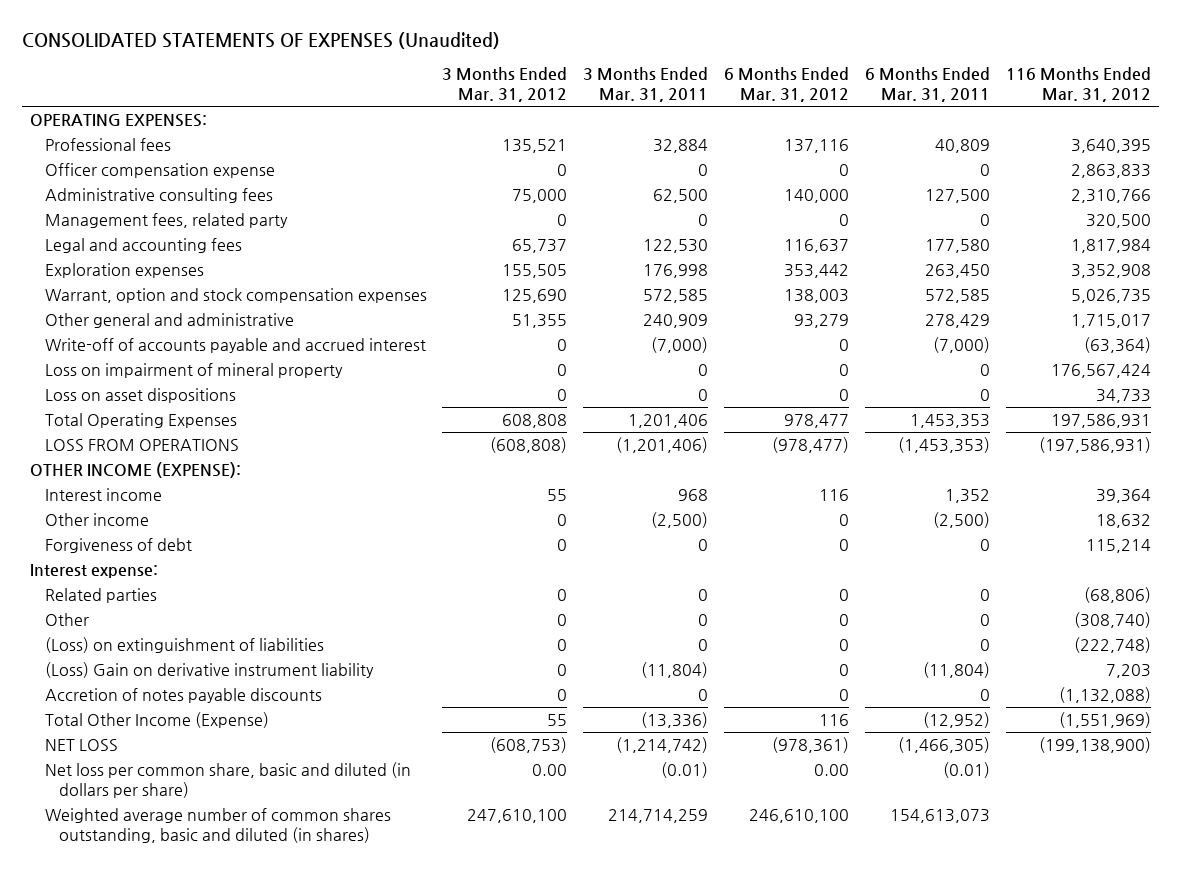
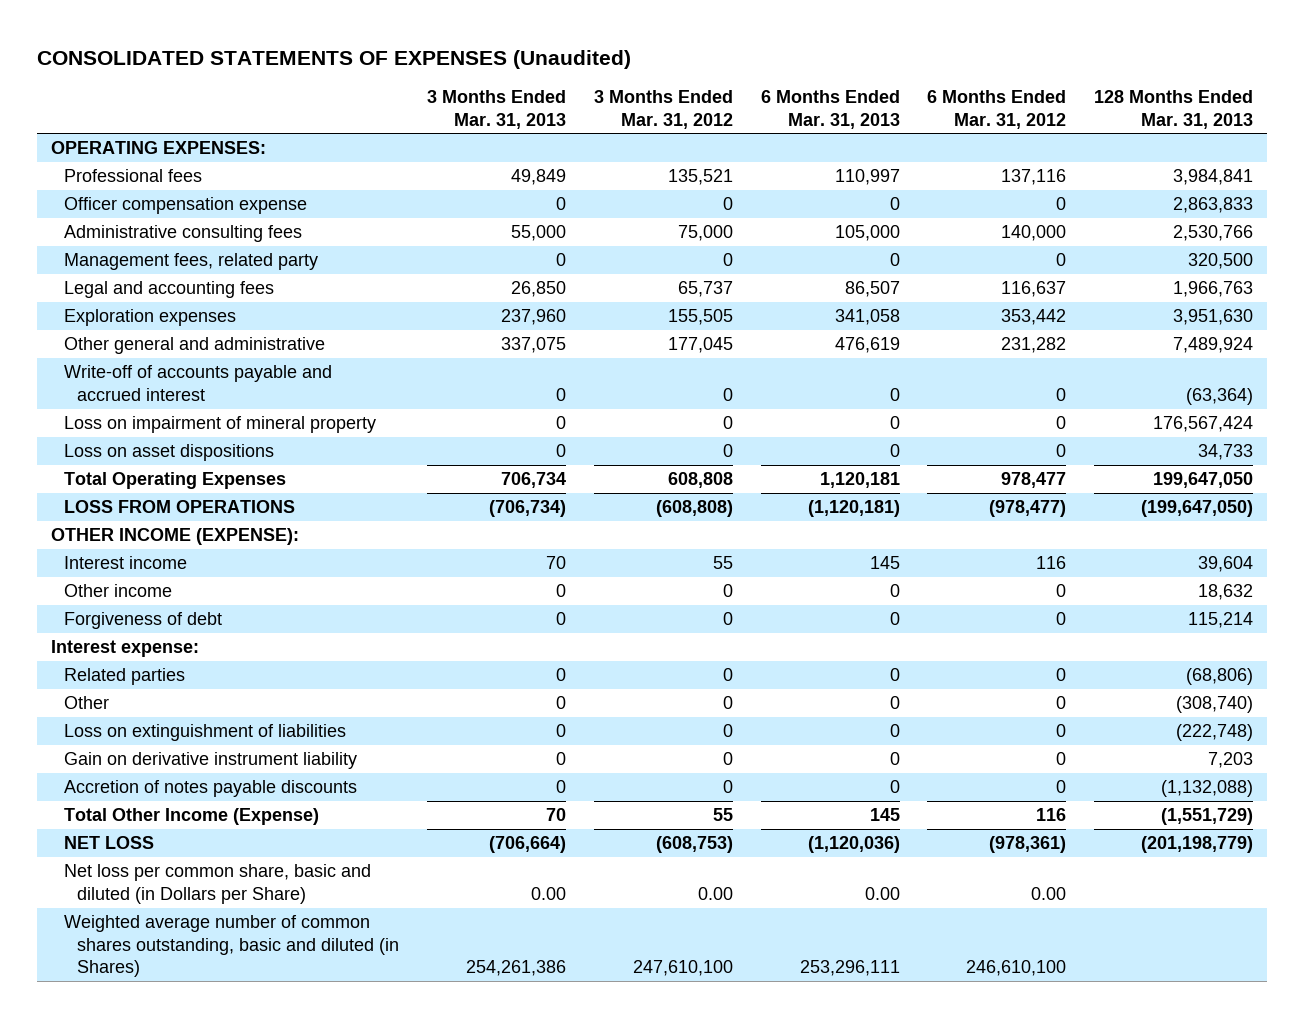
[583,67,709,103] 3 Months Ended Mar. 31, 2011 -> none
[865,67,991,103] 6 Months Ended Mar. 31, 2011 -> none
[1006,67,1152,103] 116 Months Ended Mar. 31, 2012 -> none
none -> [426,90,566,129] 3 Months Ended Mar. 31, 2013
none -> [760,90,900,129] 6 Months Ended Mar. 31, 2013
none -> [1094,90,1254,129] 128 Months Ended Mar. 31, 2013
[44,288,427,304] Warrant, option and stock compensation expenses -> none
[512,314,568,329] 51,355 -> [667,337,733,354] 177,045
[794,314,850,329] 93,279 -> [1001,337,1067,354] 231,282
[44,637,324,654] (Loss) on extinguishment of liabilities -> [63,724,346,742] Loss on extinguishment of liabilities
[44,662,374,679] (Loss) Gain on derivative instrument liability -> [63,752,357,770] Gain on derivative instrument liability
[44,762,411,798] Net loss per common share, basic and diluted (in dollars per share) -> [63,864,371,904] Net loss per common share, basic and diluted (in Dollars per Share)
[44,808,391,843] Weighted average number of common shares outstanding, basic and diluted (in shares) -> [63,915,399,978] Weighted average number of common shares outstanding, basic and diluted (in Shares)

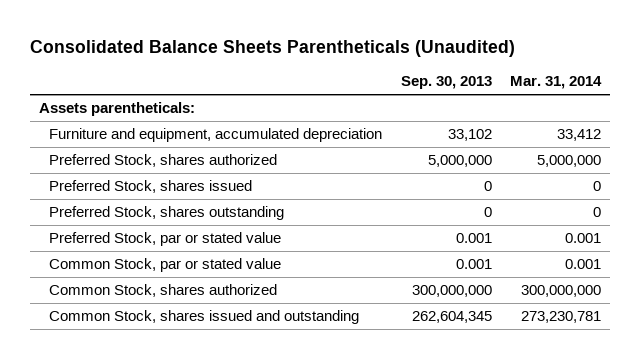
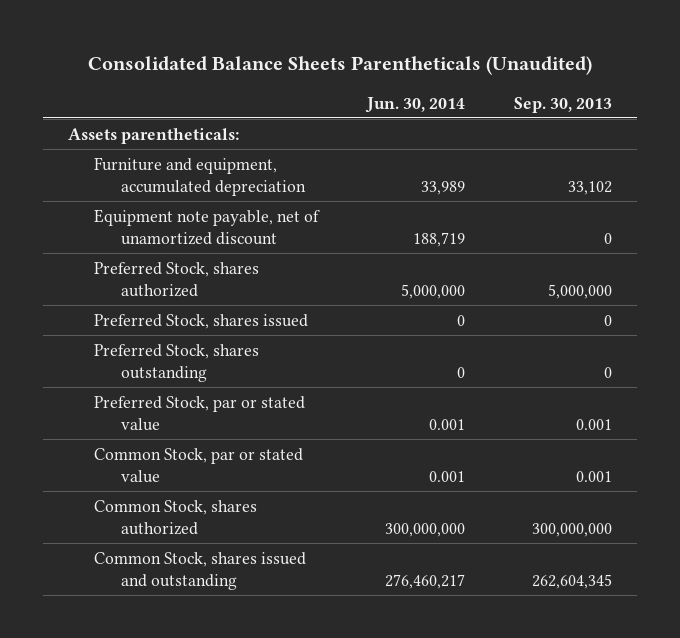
[510,76,603,90] Mar. 31, 2014 -> none
none -> [365,96,466,113] Jun. 30, 2014
none -> [94,208,321,245] Equipment note payable, net of unamortized discount

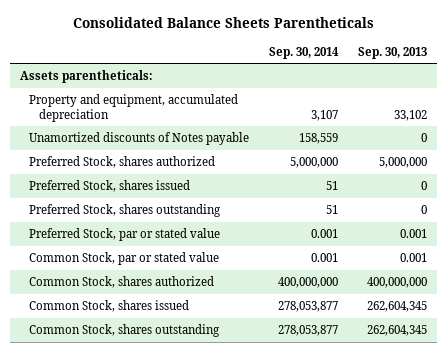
[87,56,592,76] Consolidated Balance Sheets Parentheticals (Unaudited) -> [72,16,374,28] Consolidated Balance Sheets Parentheticals
[365,96,466,113] Jun. 30, 2014 -> none
none -> [269,46,340,59] Sep. 30, 2014
[94,156,306,196] Furniture and equipment, accumulated depreciation -> [29,94,239,122] Property and equipment, accumulated depreciation
[94,208,321,245] Equipment note payable, net of unamortized discount -> [29,132,250,146] Unamortized discounts of Notes payable
[532,522,613,537] 300,000,000 -> [367,277,428,289] 400,000,000
none -> [29,300,190,313] Common Stock, shares issued
[94,551,307,590] Common Stock, shares issued and outstanding -> [29,324,221,338] Common Stock, shares outstanding

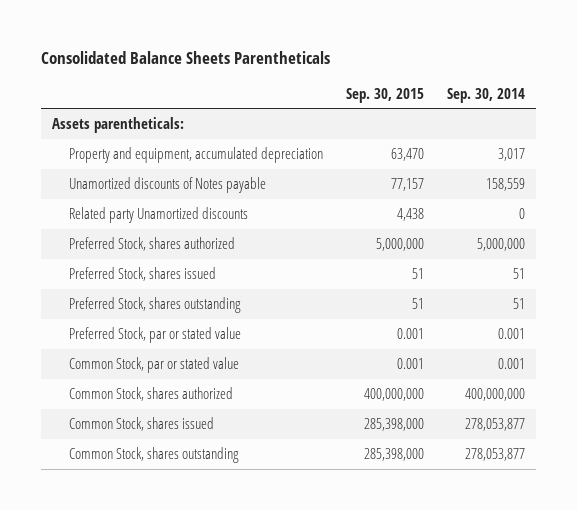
[358,46,428,59] Sep. 30, 2013 -> none
none -> [345,87,424,103] Sep. 30, 2015
[311,109,339,121] 3,107 -> [497,148,525,162] 3,017
none -> [69,207,249,224] Related party Unamortized discounts

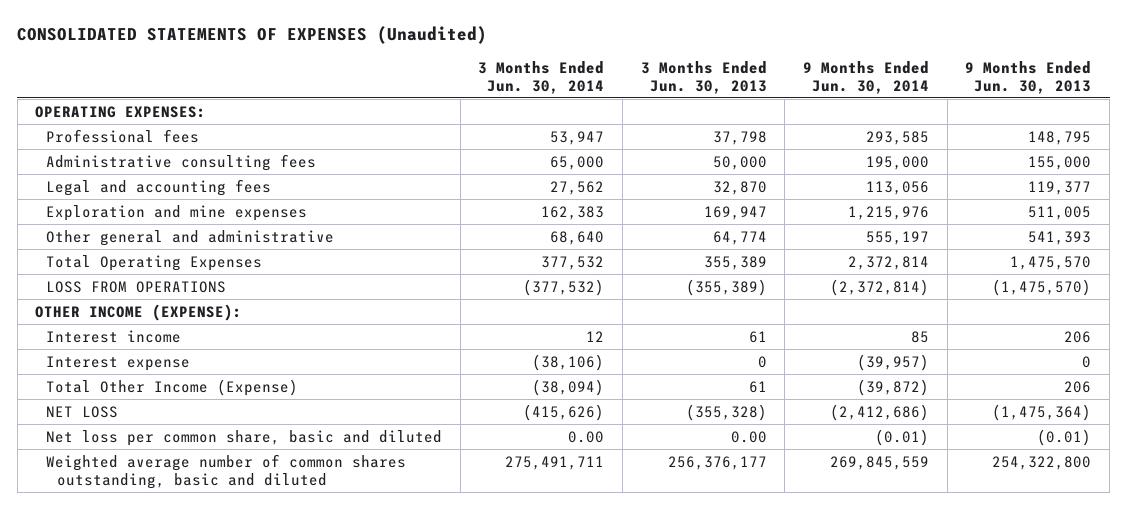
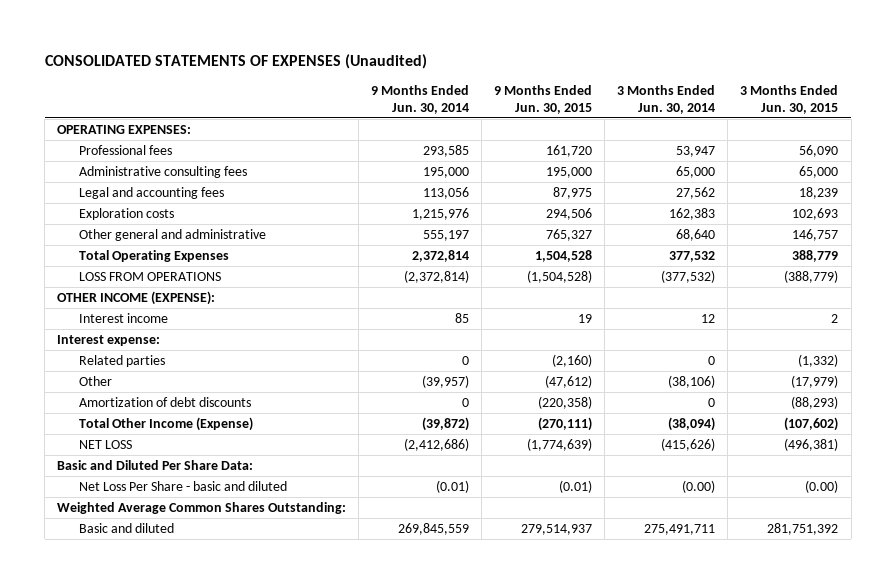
[640,60,767,94] 3 Months Ended Jun. 30, 2013 -> none
[965,60,1092,94] 9 Months Ended Jun. 30, 2013 -> none
none -> [494,85,593,114] 9 Months Ended Jun. 30, 2015
none -> [740,85,839,114] 3 Months Ended Jun. 30, 2015
[46,204,308,221] Exploration and mine expenses -> [78,208,174,221] Exploration costs
none -> [57,335,161,347] Interest expense:
none -> [78,355,165,368] Related parties
[46,355,191,371] Interest expense -> [78,376,112,387] Other
none -> [78,397,251,408] Amortization of debt discounts
none -> [57,460,254,471] Basic and Diluted Per Share Data:
[46,429,443,446] Net loss per common share, basic and diluted -> [78,481,287,492] Net Loss Per Share - basic and diluted
[568,430,605,443] 0.00 -> [682,480,716,494] (0.00)
none -> [57,502,347,515] Weighted Average Common Shares Outstanding:
[46,453,407,489] Weighted average number of common shares outstanding, basic and diluted -> [78,523,174,534] Basic and diluted

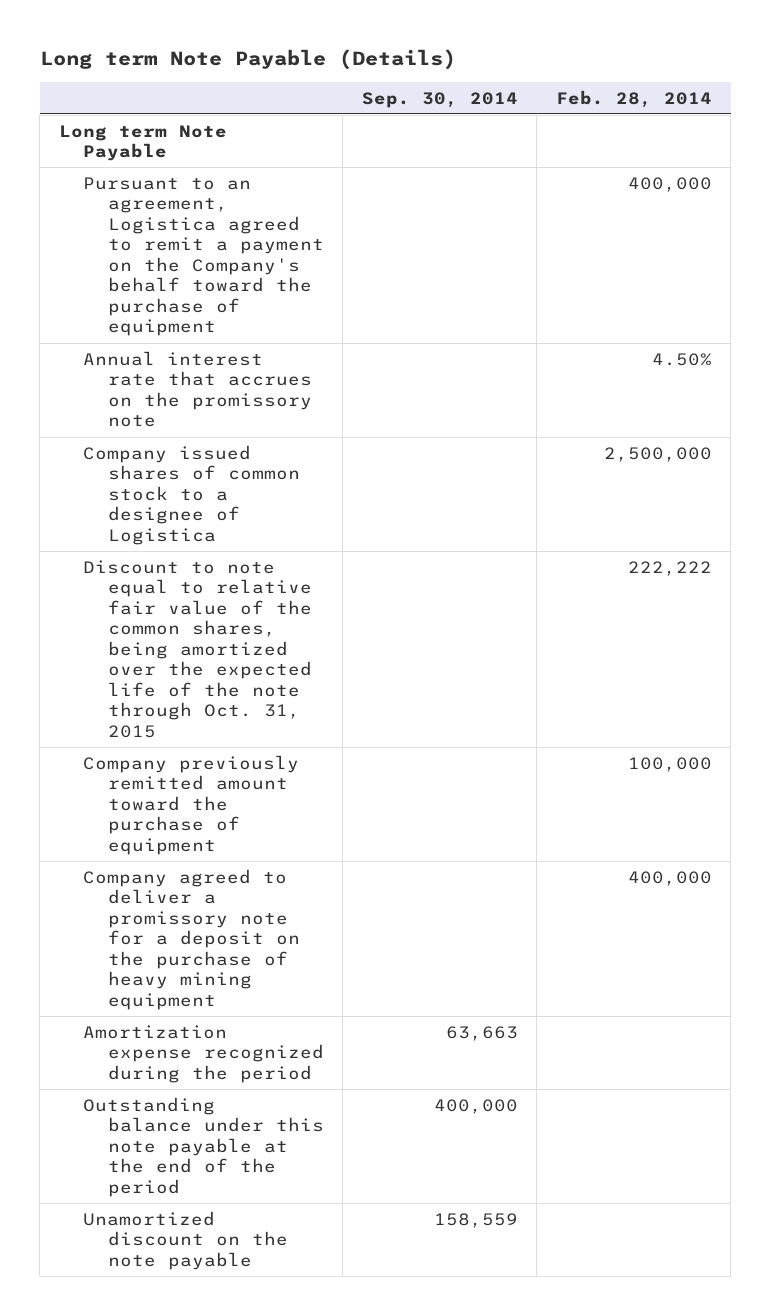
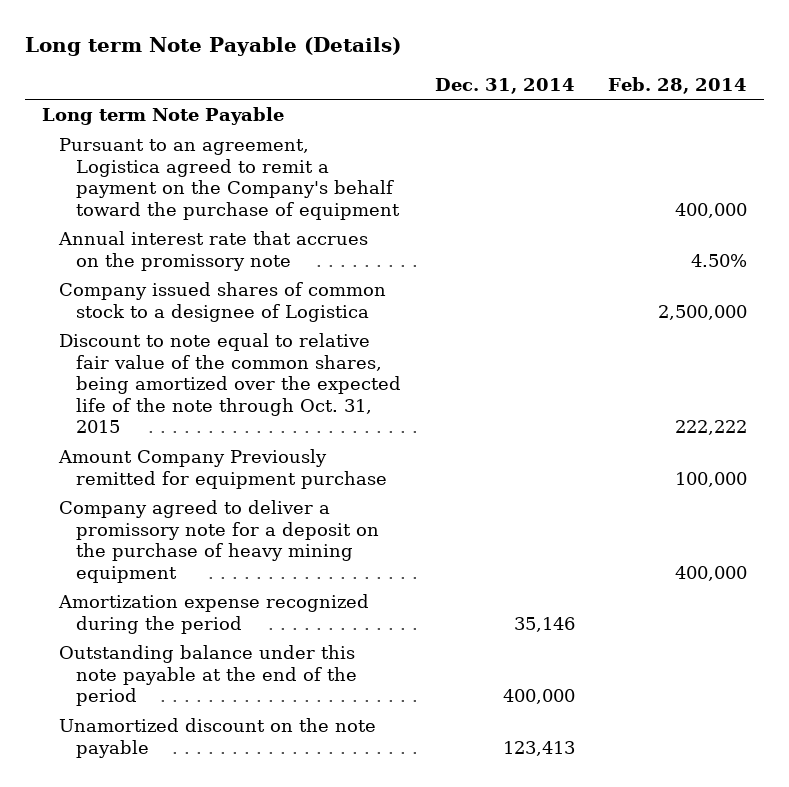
[361,91,518,108] Sep. 30, 2014 -> none
none -> [434,77,575,94] Dec. 31, 2014
[83,754,300,855] Company previously remitted amount toward the purchase of equipment -> [57,449,388,489] Amount Company Previously remitted for equipment purchase

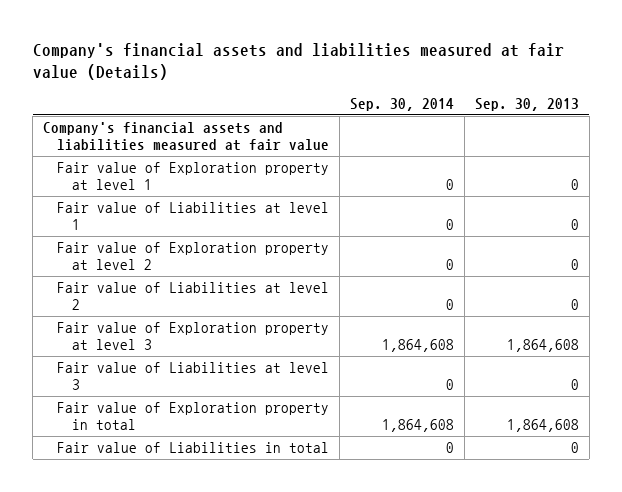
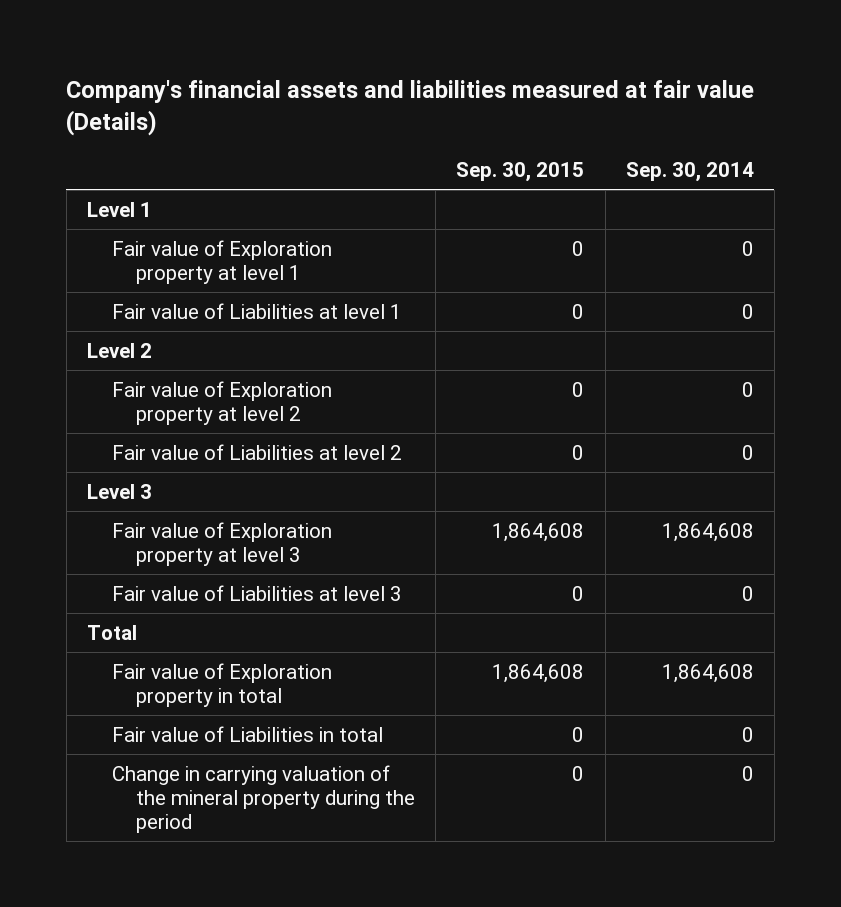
[474,97,579,111] Sep. 30, 2013 -> none
none -> [456,162,585,183] Sep. 30, 2015
[42,122,330,152] Company's financial assets and liabilities measured at fair value -> none
none -> [86,201,152,217] Level 1
none -> [86,342,152,358] Level 2
none -> [86,483,152,499] Level 3
none -> [86,624,137,640] Total
none -> [111,764,416,834] Change in carrying valuation of the mineral property during the period

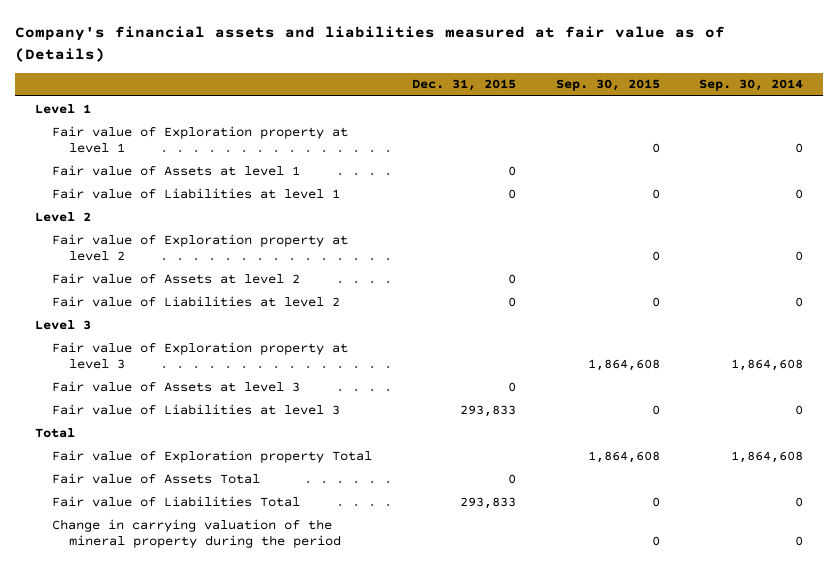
[66,80,755,137] Company's financial assets and liabilities measured at fair value (Details) -> [14,25,725,62] Company's financial assets and liabilities measured at fair value as of (Details)
none -> [411,79,516,92] Dec. 31, 2015
none -> [51,164,300,176] Fair value of Assets at level 1
none -> [51,272,300,284] Fair value of Assets at level 2
none -> [51,380,300,392] Fair value of Assets at level 3
[111,662,332,707] Fair value of Exploration property in total -> [51,449,372,463] Fair value of Exploration property Total
none -> [51,472,260,484] Fair value of Assets Total
[111,725,383,742] Fair value of Liabilities in total -> [51,495,300,507] Fair value of Liabilities Total

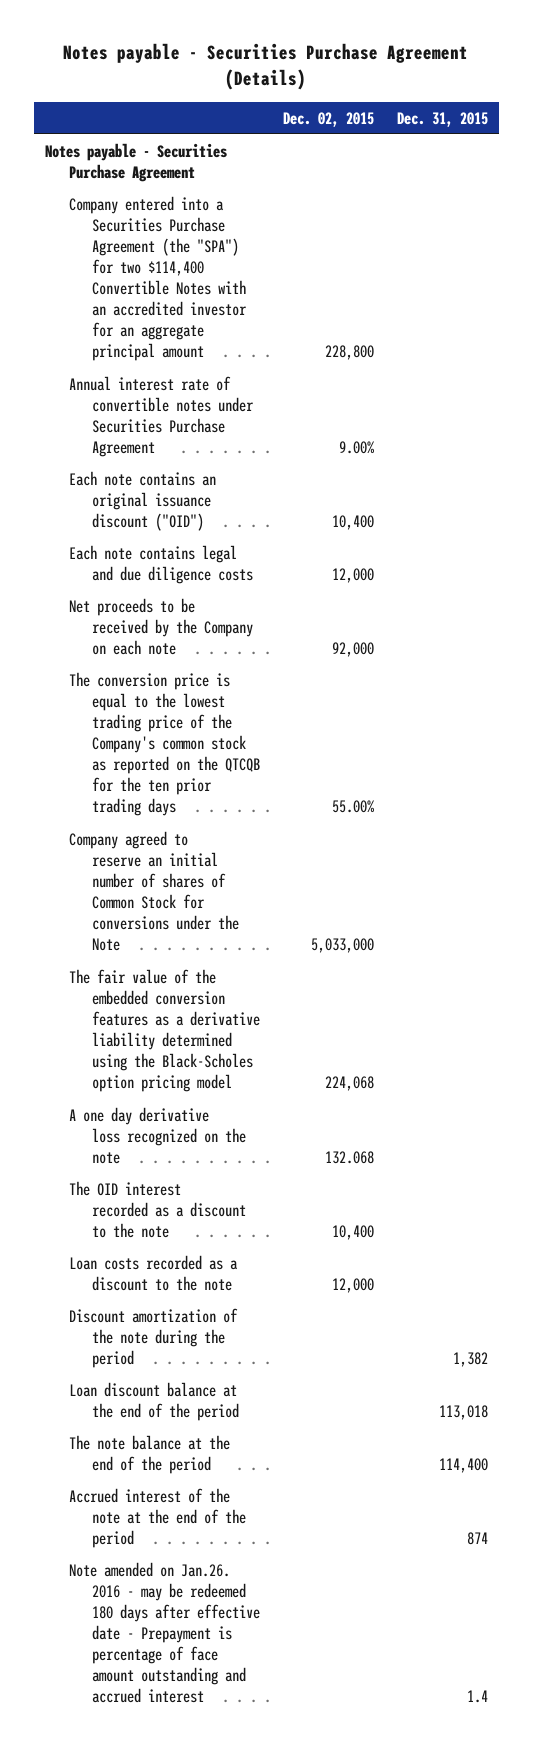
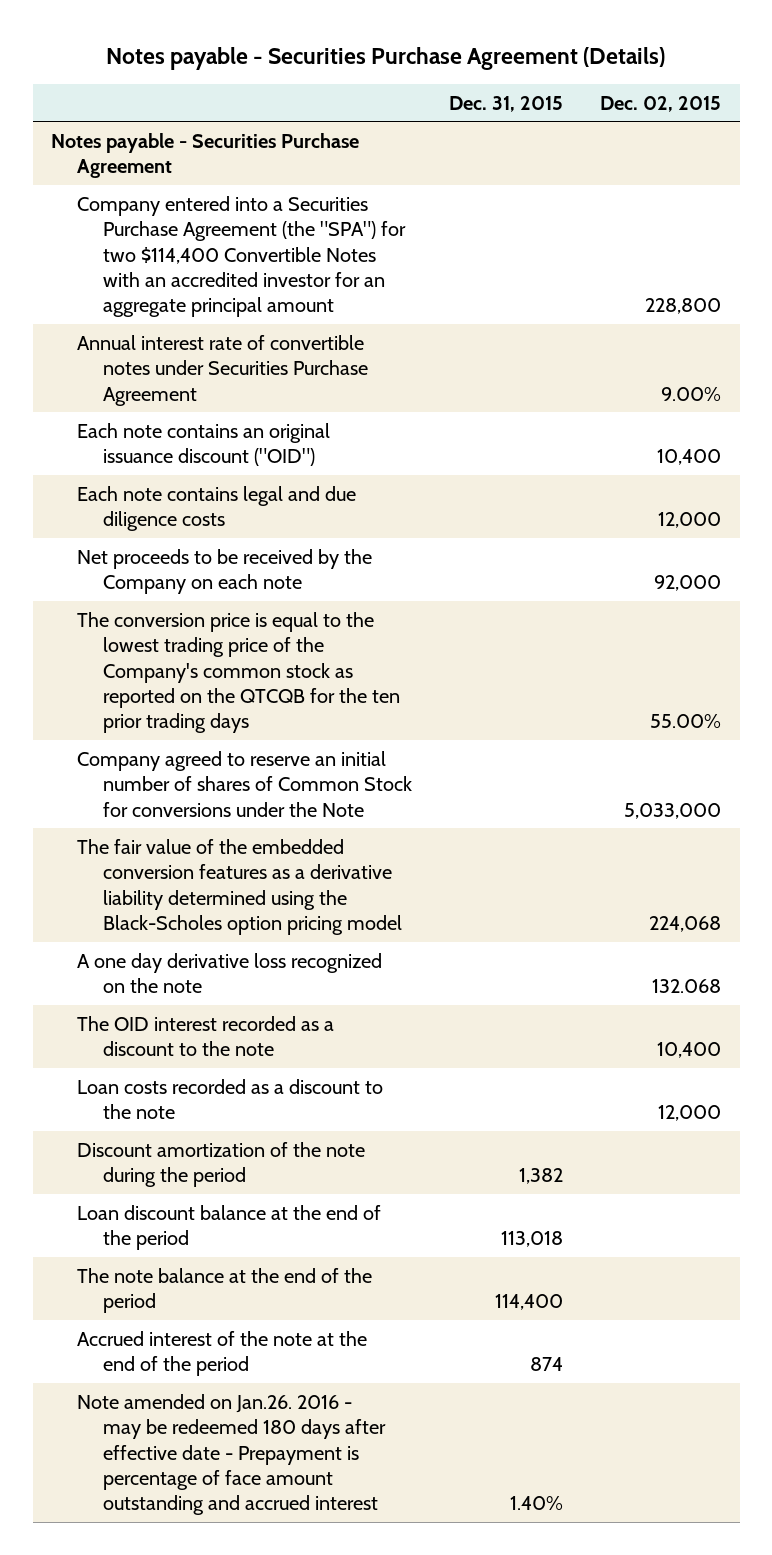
[466,1690,488,1704] 1.4 -> [510,1496,564,1511] 1.40%

